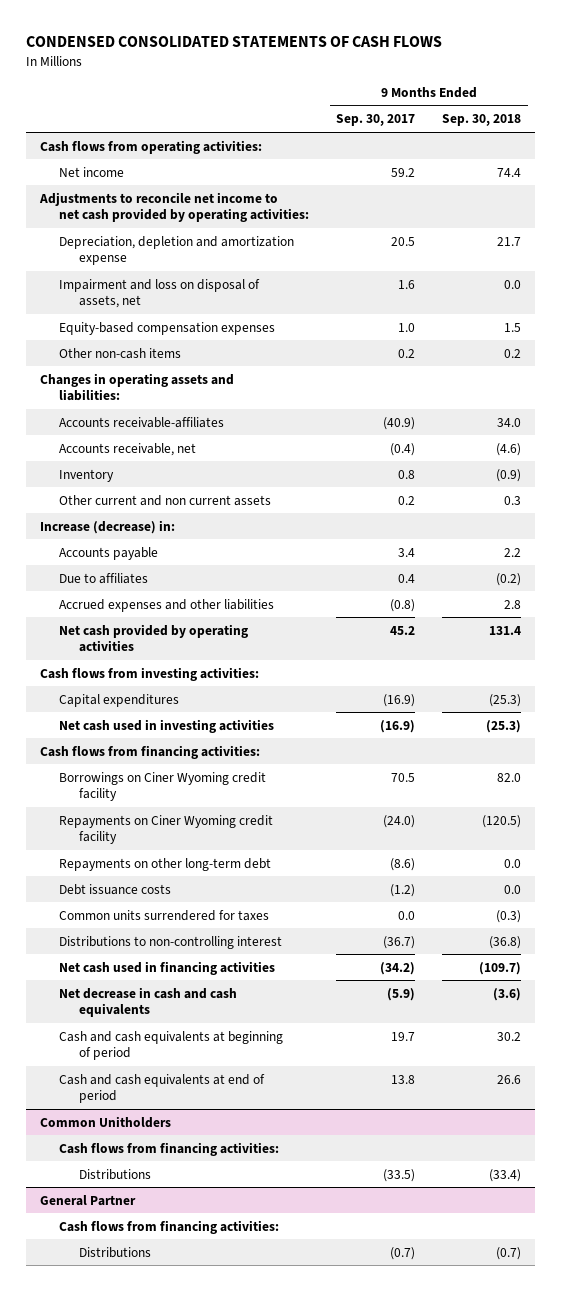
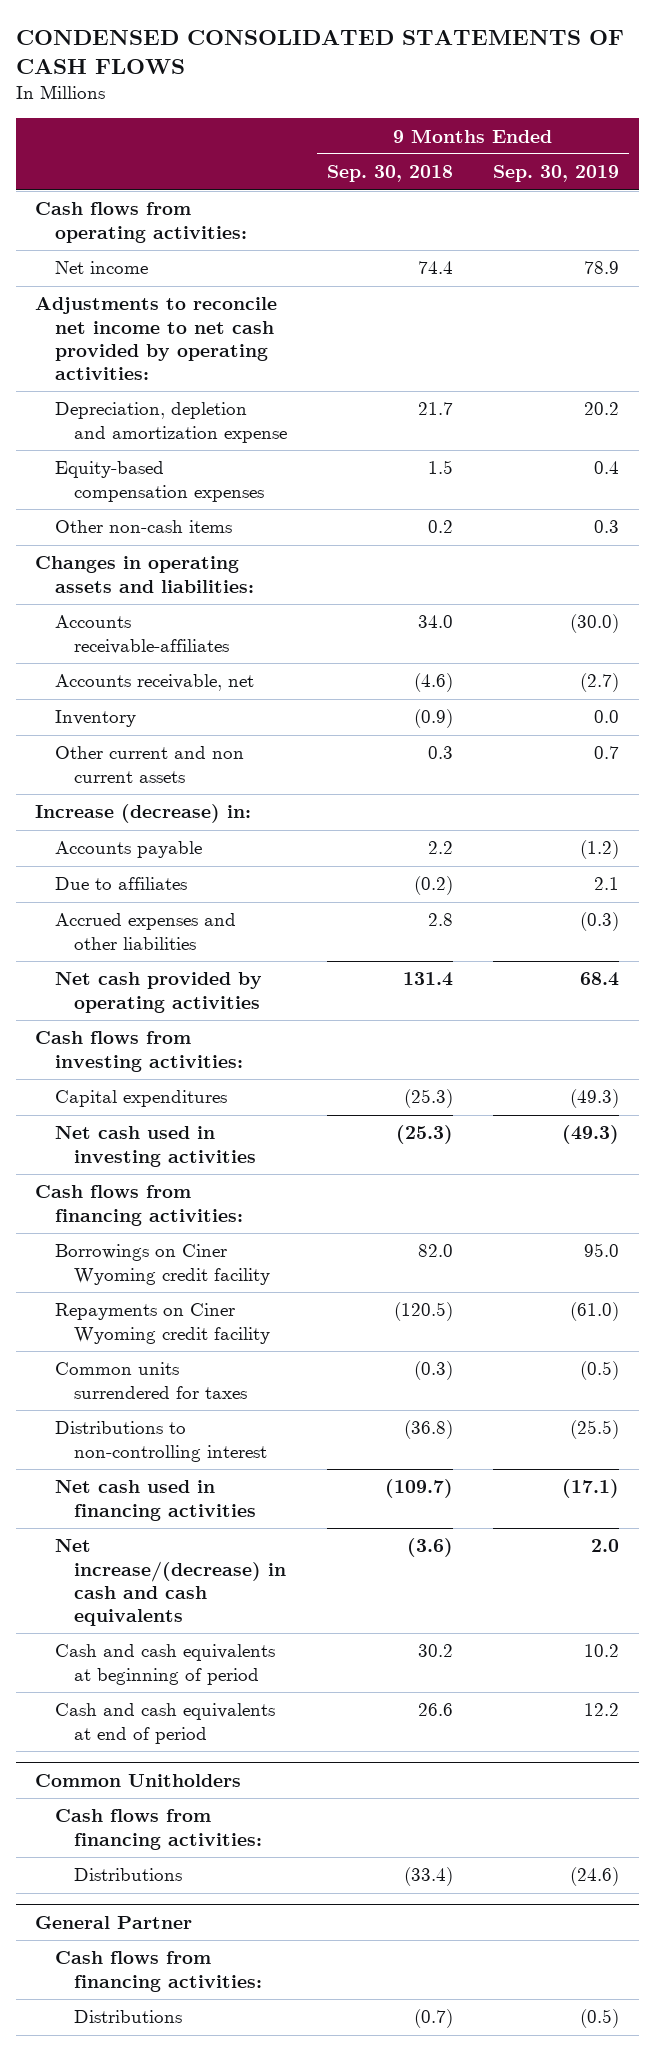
[336,114,416,127] Sep. 30, 2017 -> none
none -> [492,165,619,183] Sep. 30, 2019
[59,278,261,309] Impairment and loss on disposal of assets, net -> none
[59,857,272,871] Repayments on other long-term debt -> none
[59,883,172,895] Debt issuance costs -> none
[59,986,238,1018] Net decrease in cash and cash equivalents -> [54,1539,287,1626] Net increase/(decrease) in cash and cash equivalents

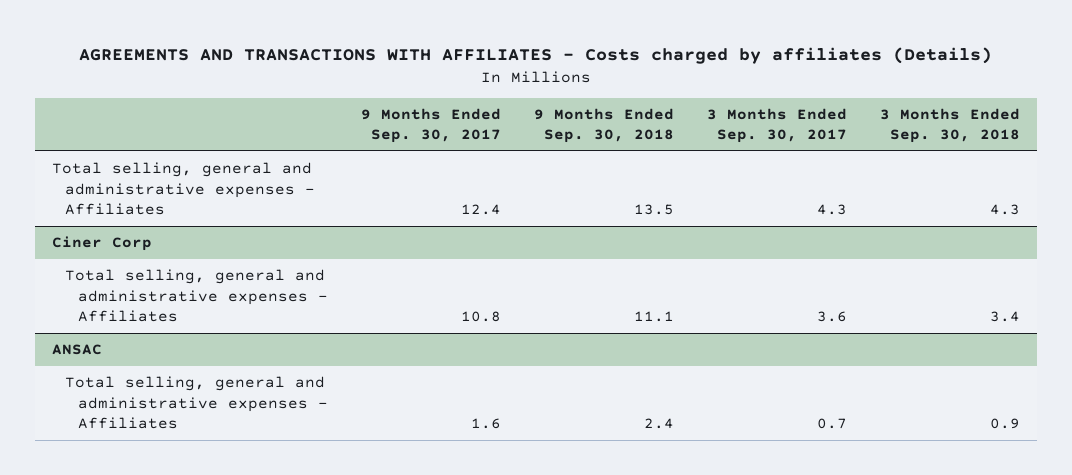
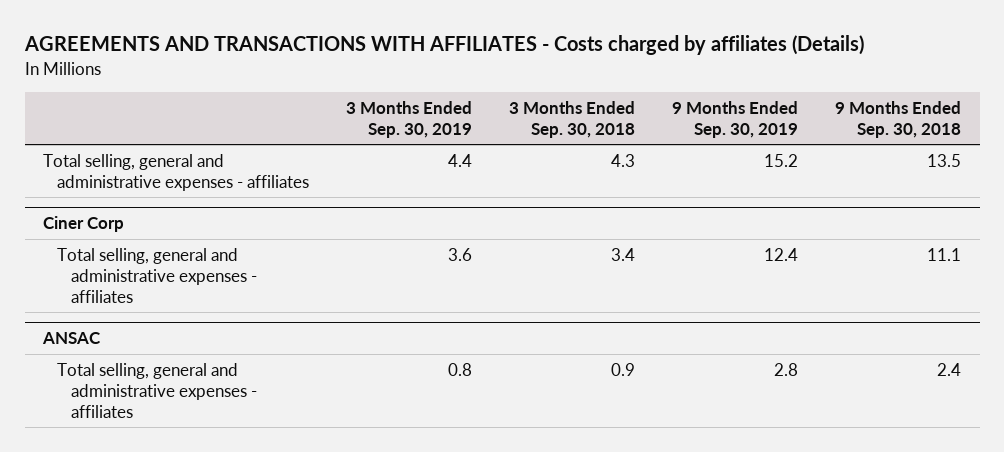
[361,107,502,144] 9 Months Ended Sep. 30, 2017 -> none
[707,107,848,144] 3 Months Ended Sep. 30, 2017 -> none
none -> [346,100,473,138] 3 Months Ended Sep. 30, 2019
none -> [672,100,799,138] 9 Months Ended Sep. 30, 2019
[51,161,315,216] Total selling, general and administrative expenses - Affiliates -> [43,154,310,191] Total selling, general and administrative expenses - affiliates
[64,268,328,323] Total selling, general and administrative expenses - Affiliates -> [57,248,257,303] Total selling, general and administrative expenses - affiliates
[64,375,328,430] Total selling, general and administrative expenses - Affiliates -> [57,363,257,418] Total selling, general and administrative expenses - affiliates

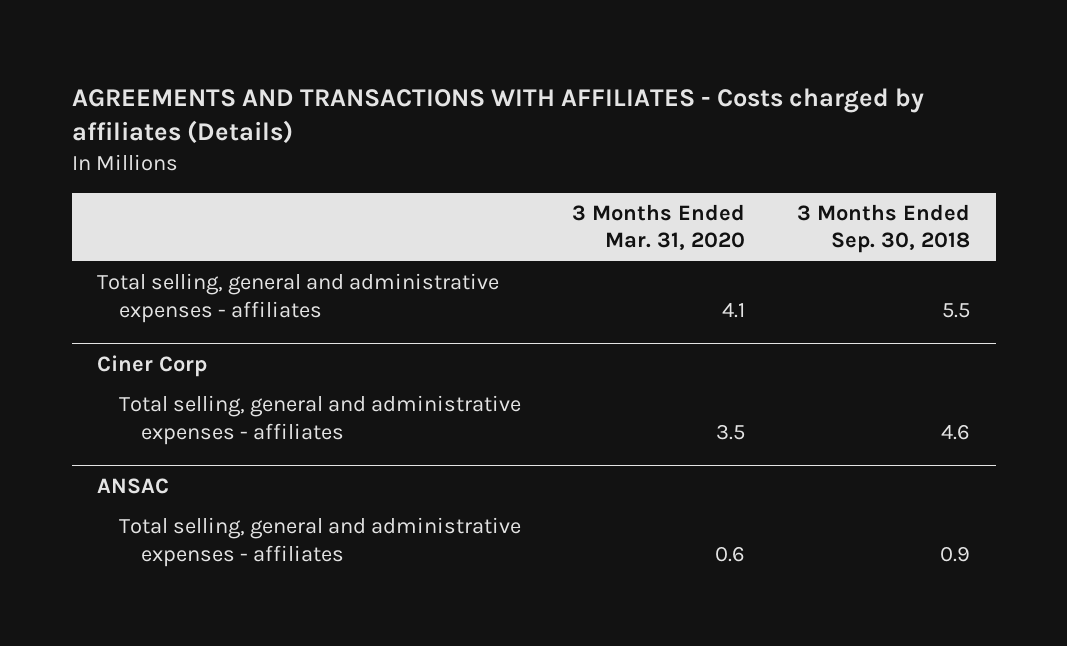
[346,100,473,138] 3 Months Ended Sep. 30, 2019 -> none
[672,100,799,138] 9 Months Ended Sep. 30, 2019 -> none
[835,100,962,138] 9 Months Ended Sep. 30, 2018 -> none
none -> [572,203,746,251] 3 Months Ended Mar. 31, 2020
[611,154,636,168] 4.3 -> [941,302,970,318] 5.5
[611,248,636,262] 3.4 -> [940,423,970,440] 4.6

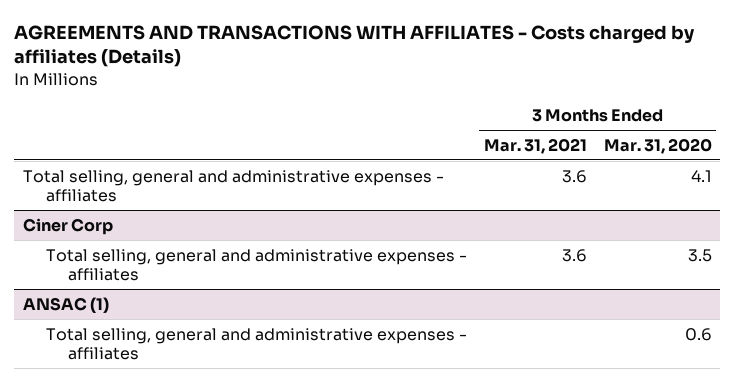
[796,203,970,254] 3 Months Ended Sep. 30, 2018 -> none
none -> [483,137,587,154] Mar. 31, 2021
[97,477,170,494] ANSAC -> [22,296,109,313] ANSAC (1)

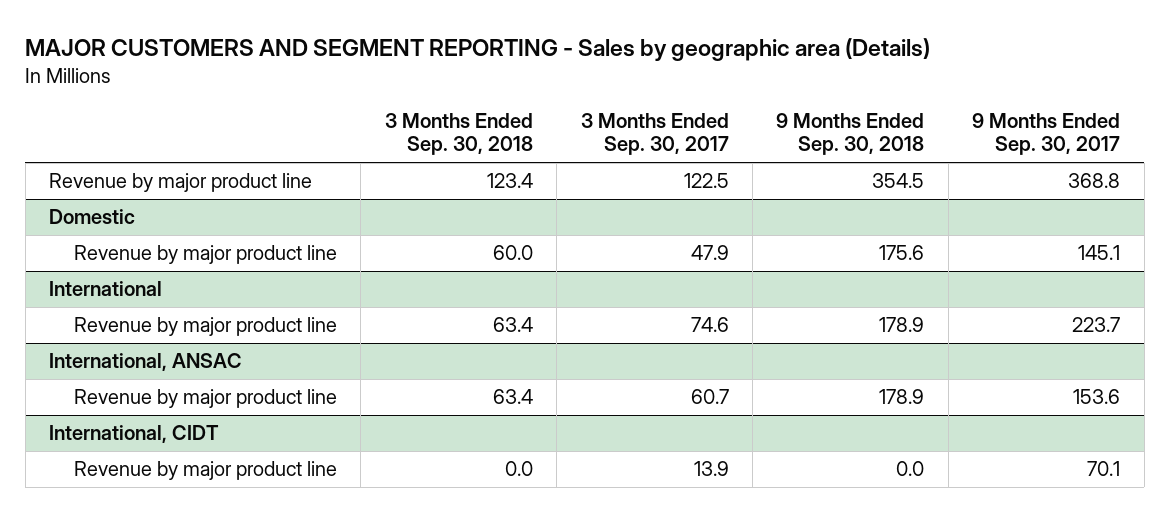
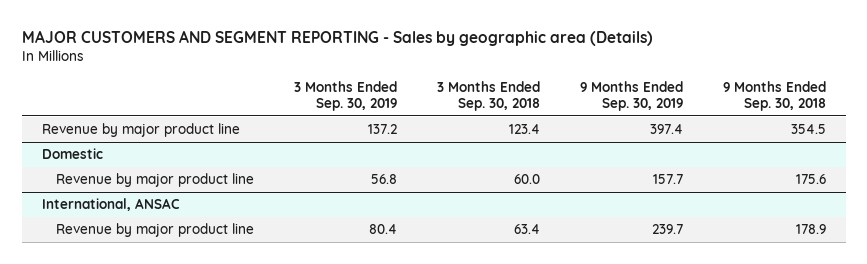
[580,112,729,156] 3 Months Ended Sep. 30, 2017 -> none
[972,112,1121,156] 9 Months Ended Sep. 30, 2017 -> none
none -> [293,80,397,112] 3 Months Ended Sep. 30, 2019
none -> [579,80,683,112] 9 Months Ended Sep. 30, 2019
[49,281,163,297] International -> none
[73,317,337,337] Revenue by major product line -> none
[49,425,220,444] International, CIDT -> none
[73,461,337,481] Revenue by major product line -> none

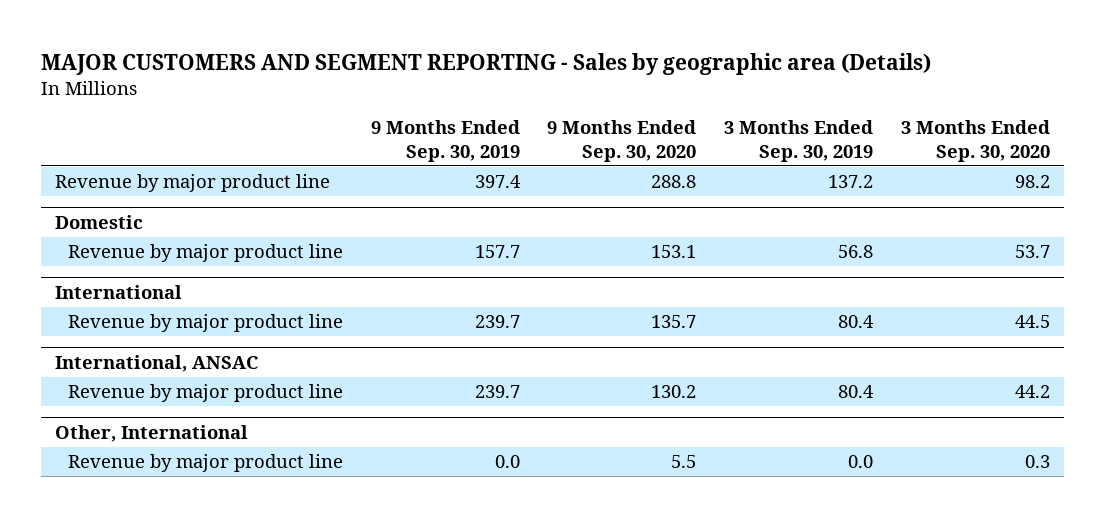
[436,80,540,112] 3 Months Ended Sep. 30, 2018 -> none
[722,80,826,112] 9 Months Ended Sep. 30, 2018 -> none
none -> [547,120,697,162] 9 Months Ended Sep. 30, 2020
none -> [900,120,1050,162] 3 Months Ended Sep. 30, 2020
none -> [54,284,182,299] International
none -> [68,314,344,333] Revenue by major product line
none -> [54,424,248,442] Other, International
none -> [68,454,344,473] Revenue by major product line

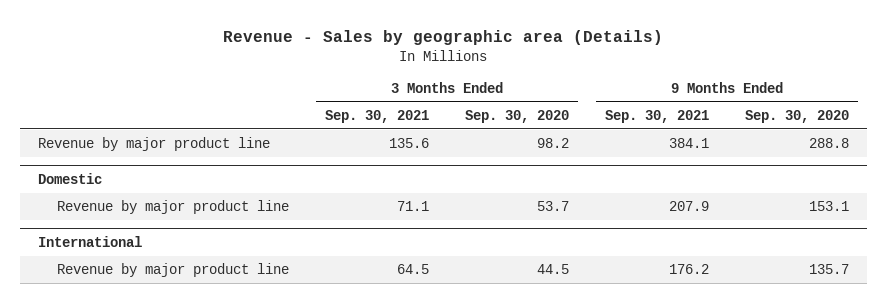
[41,52,932,75] MAJOR CUSTOMERS AND SEGMENT REPORTING - Sales by geographic area (Details) -> [223,29,664,45] Revenue - Sales by geographic area (Details)
[370,120,520,162] 9 Months Ended Sep. 30, 2019 -> none
[724,120,874,162] 3 Months Ended Sep. 30, 2019 -> none
none -> [324,109,429,123] Sep. 30, 2021
none -> [604,109,709,123] Sep. 30, 2021
[54,354,258,372] International, ANSAC -> none
[68,384,344,403] Revenue by major product line -> none
[54,424,248,442] Other, International -> none
[68,454,344,473] Revenue by major product line -> none

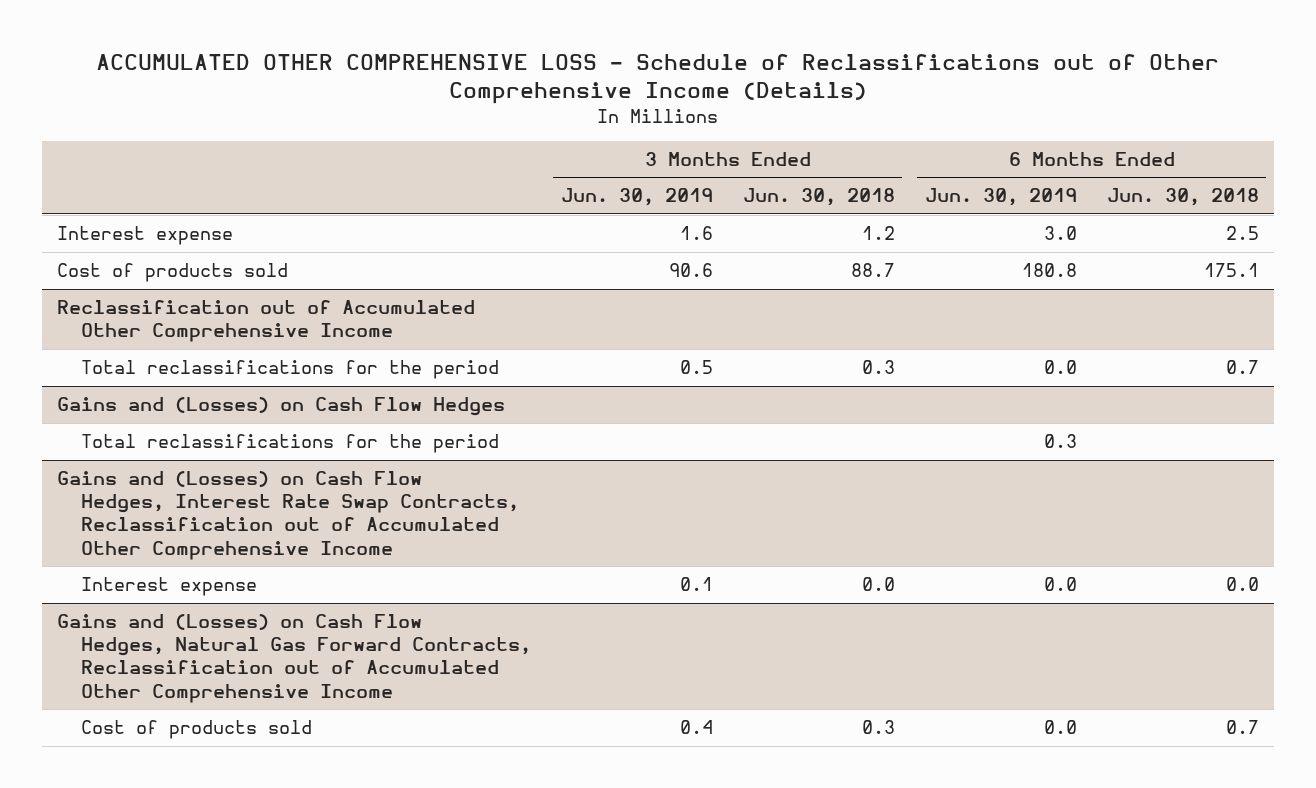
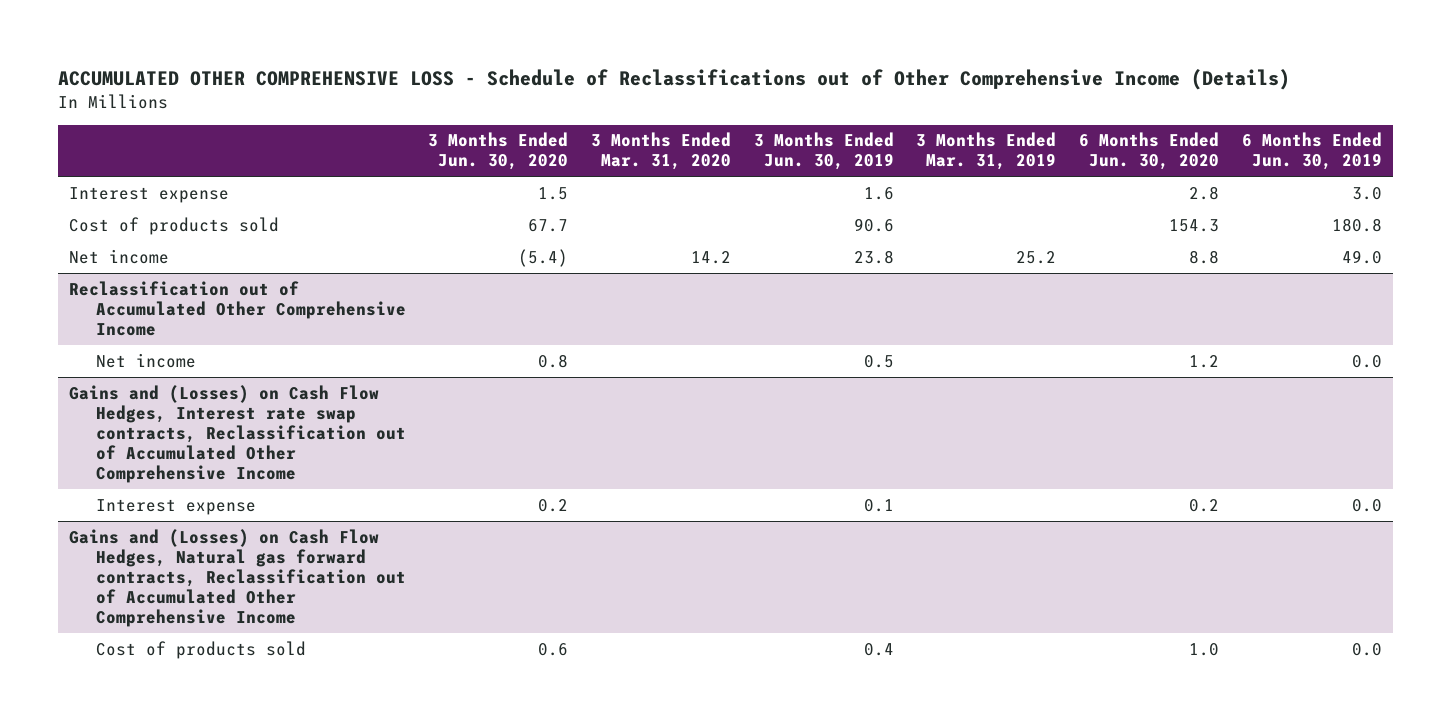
[742,188,895,207] Jun. 30, 2018 -> none
[1106,188,1259,207] Jun. 30, 2018 -> none
none -> [428,132,569,171] 3 Months Ended Jun. 30, 2020
none -> [590,132,731,171] 3 Months Ended Mar. 31, 2020
none -> [916,132,1057,171] 3 Months Ended Mar. 31, 2019
none -> [1078,132,1219,171] 6 Months Ended Jun. 30, 2020
none -> [69,248,170,264] Net income
[80,360,499,380] Total reclassifications for the period -> none
[57,397,506,417] Gains and (Losses) on Cash Flow Hedges -> none
[80,434,499,454] Total reclassifications for the period -> none
none -> [95,352,196,368] Net income
[57,471,519,560] Gains and (Losses) on Cash Flow Hedges, Interest Rate Swap Contracts, Reclassification out of Accumulated Other Comprehensive Income -> [69,384,406,483] Gains and (Losses) on Cash Flow Hedges, Interest rate swap contracts, Reclassification out of Accumulated Other Comprehensive Income
[57,614,531,703] Gains and (Losses) on Cash Flow Hedges, Natural Gas Forward Contracts, Reclassification out of Accumulated Other Comprehensive Income -> [69,528,406,627] Gains and (Losses) on Cash Flow Hedges, Natural gas forward contracts, Reclassification out of Accumulated Other Comprehensive Income

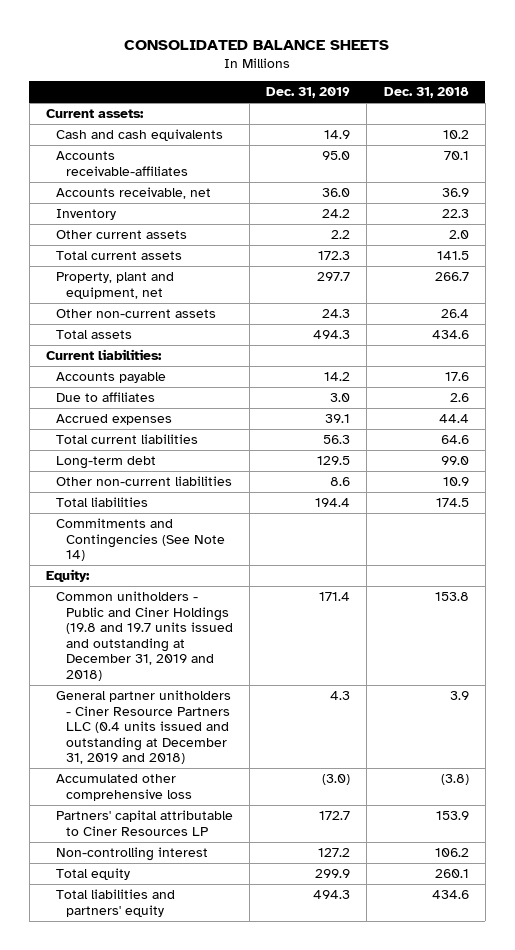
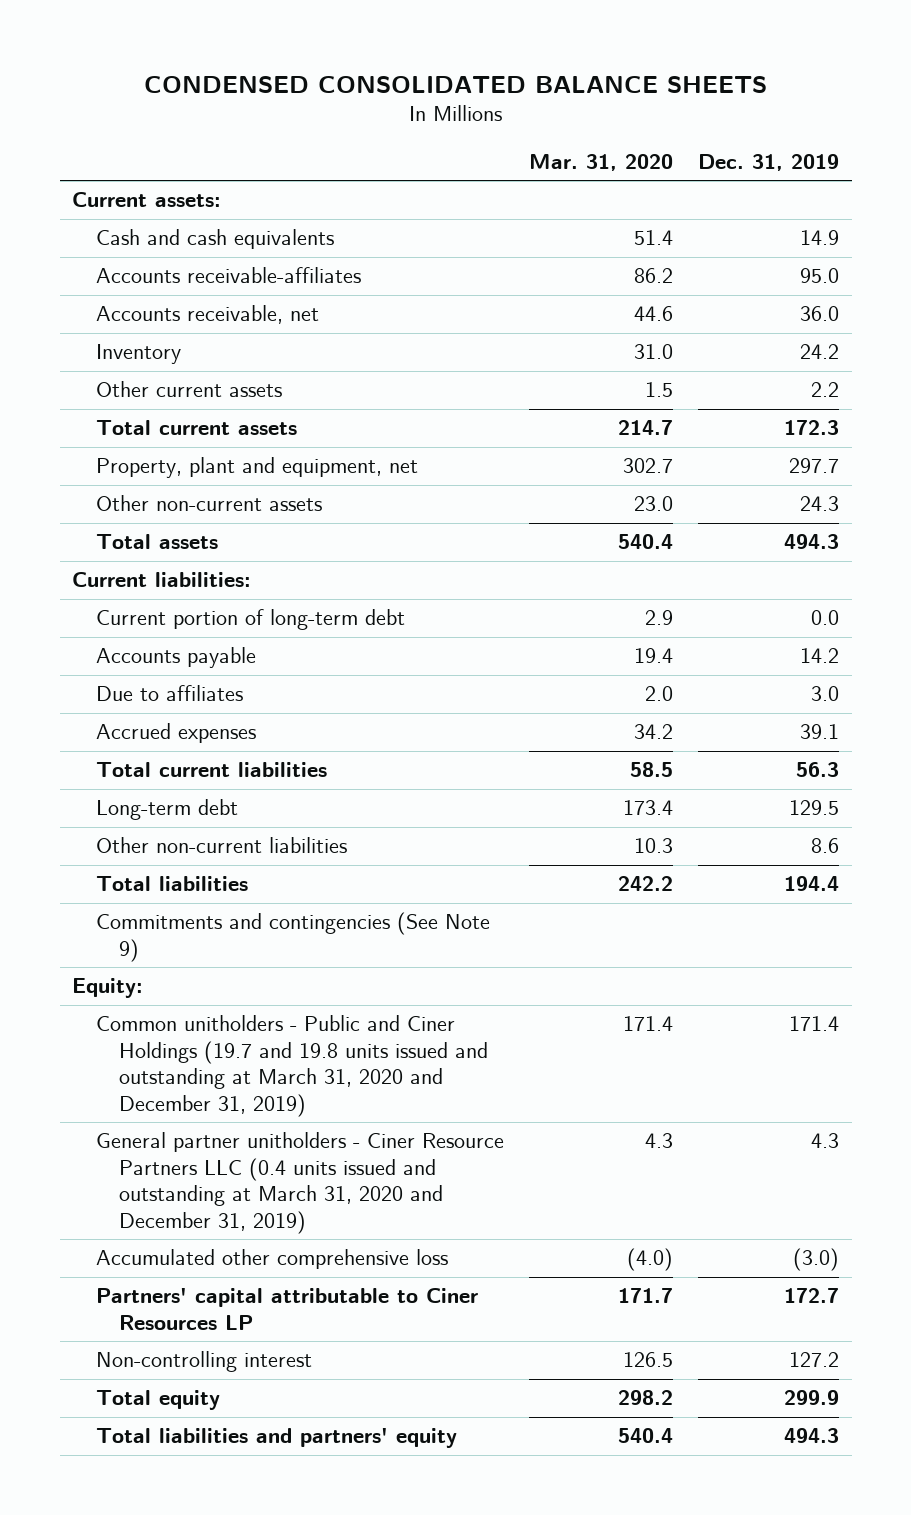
[124,39,390,50] CONSOLIDATED BALANCE SHEETS -> [143,75,767,93] CONDENSED CONSOLIDATED BALANCE SHEETS
[383,87,469,99] Dec. 31, 2018 -> none
none -> [528,153,673,171] Mar. 31, 2020
none -> [95,609,405,631] Current portion of long-term debt
[55,518,225,562] Commitments and Contingencies (See Note 14) -> [95,912,490,962] Commitments and contingencies (See Note 9)
[55,591,233,681] Common unitholders - Public and Ciner Holdings (19.8 and 19.7 units issued and outstanding at December 31, 2019 and 2018) -> [95,1015,488,1117] Common unitholders - Public and Ciner Holdings (19.7 and 19.8 units issued and outstanding at March 31, 2020 and December 31, 2019)
[55,690,231,765] General partner unitholders - Ciner Resource Partners LLC (0.4 units issued and outstanding at December 31, 2019 and 2018) -> [95,1132,504,1234] General partner unitholders - Ciner Resource Partners LLC (0.4 units issued and outstanding at March 31, 2020 and December 31, 2019)

